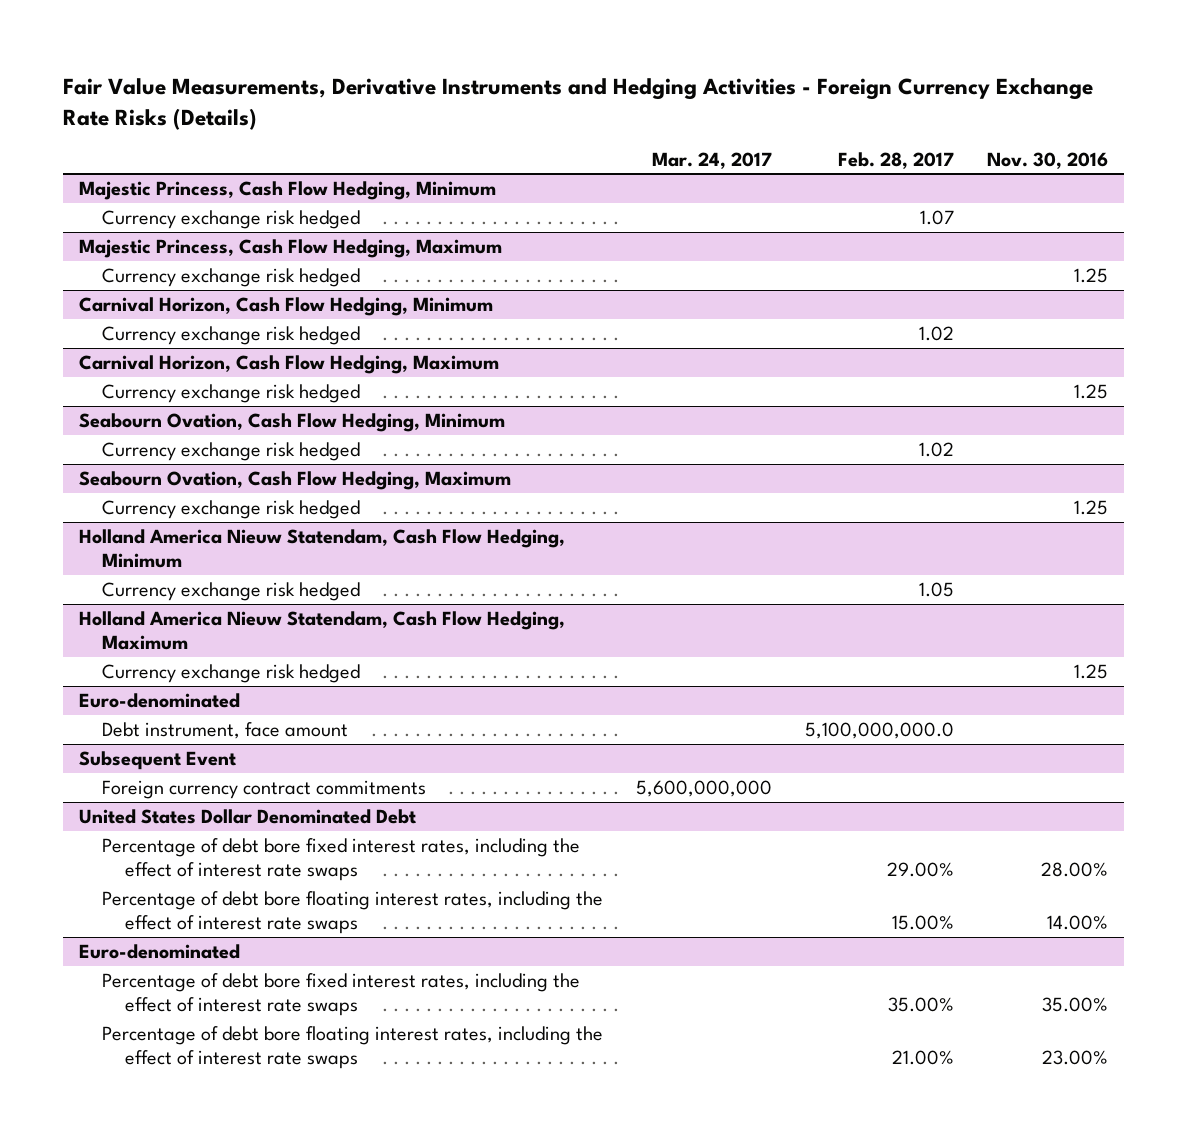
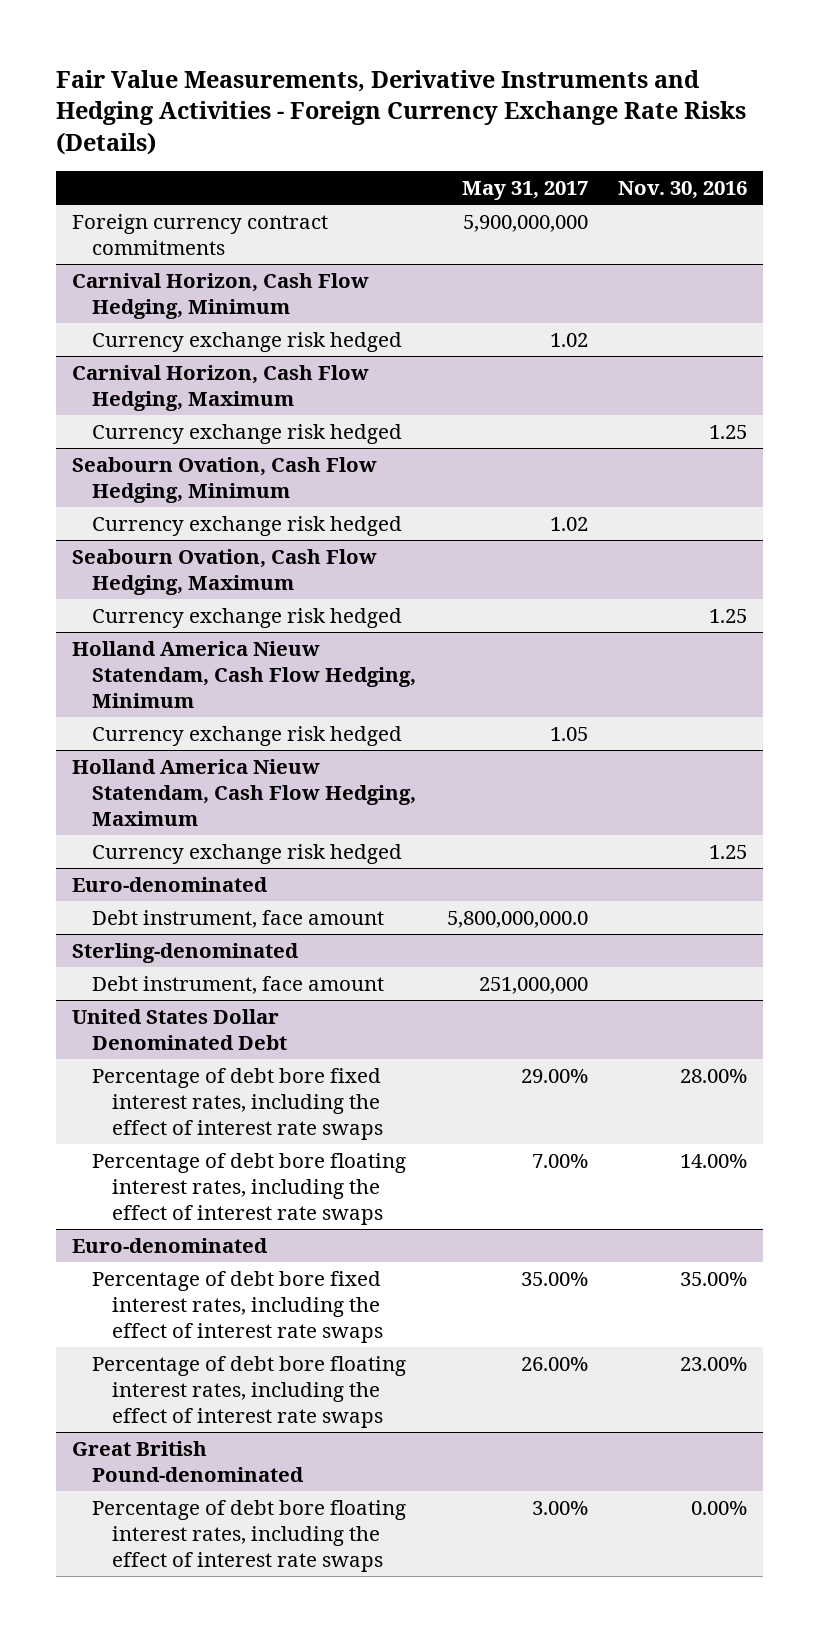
[651,151,772,169] Mar. 24, 2017 -> none
[837,151,954,169] Feb. 28, 2017 -> none
none -> [461,181,588,201] May 31, 2017
[79,180,497,200] Majestic Princess, Cash Flow Hedging, Minimum -> none
[102,209,361,229] Currency exchange risk hedged -> none
[79,238,503,258] Majestic Princess, Cash Flow Hedging, Maximum -> none
[102,267,361,287] Currency exchange risk hedged -> none
none -> [71,213,328,255] Foreign currency contract commitments
[79,750,237,770] Subsequent Event -> none
[102,779,427,799] Foreign currency contract commitments -> none
none -> [71,942,299,963] Sterling-denominated
none -> [91,975,384,994] Debt instrument, face amount
none -> [71,1440,304,1482] Great British Pound-denominated
none -> [91,1499,406,1572] Percentage of debt bore floating interest rates, including the effect of interest rate swaps

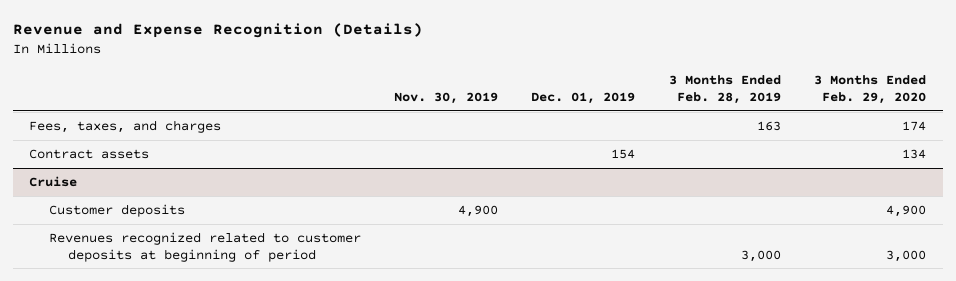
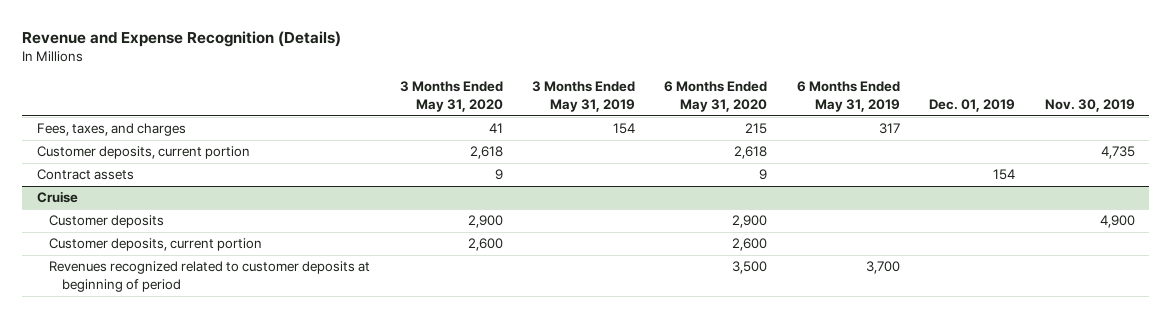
[668,75,781,105] 3 Months Ended Feb. 28, 2019 -> none
[814,75,927,105] 3 Months Ended Feb. 29, 2020 -> none
none -> [399,81,503,112] 3 Months Ended May 31, 2020
none -> [532,81,636,112] 3 Months Ended May 31, 2019
none -> [664,81,768,112] 6 Months Ended May 31, 2020
none -> [796,81,900,112] 6 Months Ended May 31, 2019
none -> [36,146,250,160] Customer deposits, current portion
none -> [49,238,263,252] Customer deposits, current portion

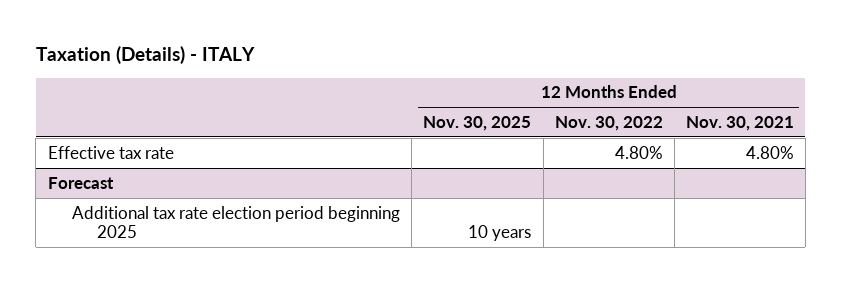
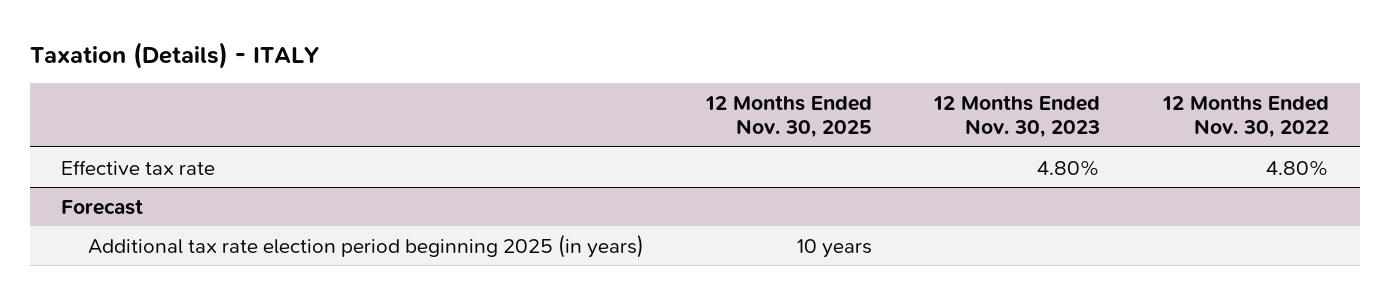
[685,116,794,132] Nov. 30, 2021 -> none
none -> [933,94,1101,139] 12 Months Ended Nov. 30, 2023
[72,205,401,239] Additional tax rate election period beginning 2025 -> [87,233,644,258] Additional tax rate election period beginning 2025 (in years)

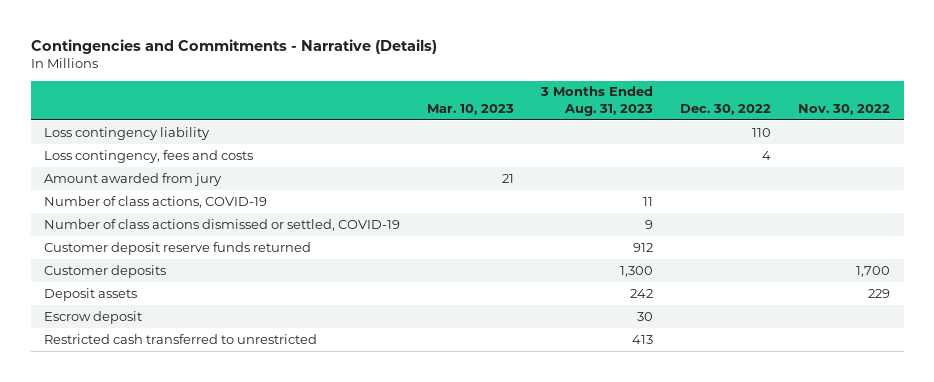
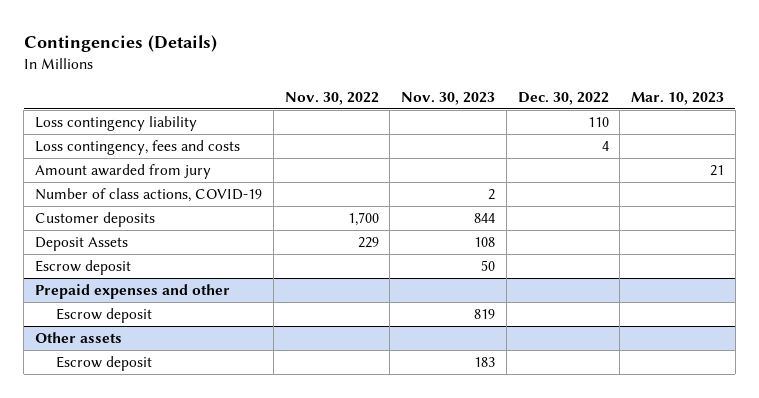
[30,38,437,54] Contingencies and Commitments - Narrative (Details) -> [23,35,217,53] Contingencies (Details)
[540,86,654,116] 3 Months Ended Aug. 31, 2023 -> none
none -> [401,91,496,105] Nov. 30, 2023
[44,218,401,231] Number of class actions dismissed or settled, COVID-19 -> none
[44,241,312,255] Customer deposit reserve funds returned -> none
[44,287,138,301] Deposit assets -> [35,237,129,252] Deposit Assets
[44,333,318,344] Restricted cash transferred to unrestricted -> none
none -> [35,284,231,300] Prepaid expenses and other
none -> [56,308,153,324] Escrow deposit
none -> [35,332,123,344] Other assets
none -> [56,356,153,372] Escrow deposit

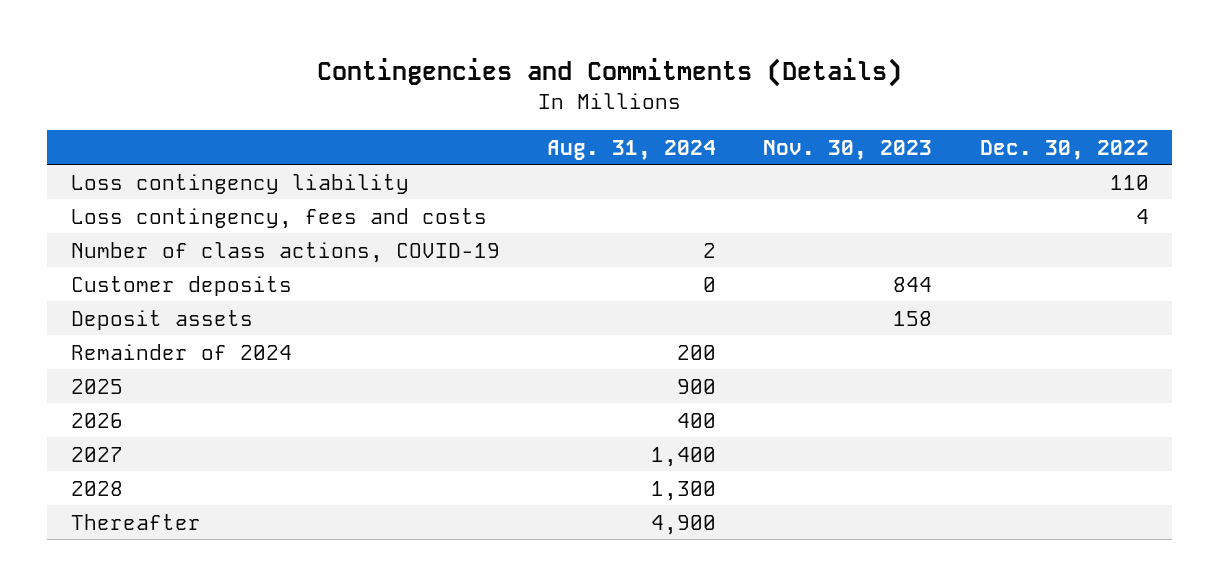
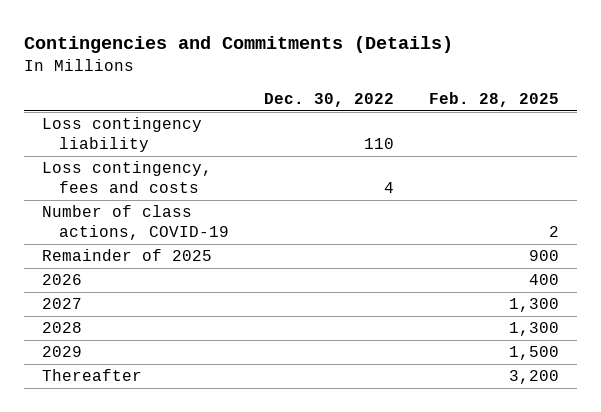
[547,139,717,160] Aug. 31, 2024 -> none
[763,139,933,160] Nov. 30, 2023 -> none
none -> [429,91,560,107] Feb. 28, 2025
[70,275,292,296] Customer deposits -> none
[70,309,253,330] Deposit assets -> none
[70,378,123,394] 2025 -> none
[70,343,292,360] Remainder of 2024 -> [42,249,213,262] Remainder of 2025
none -> [42,346,83,358] 2029

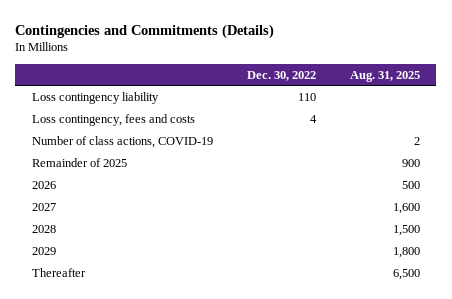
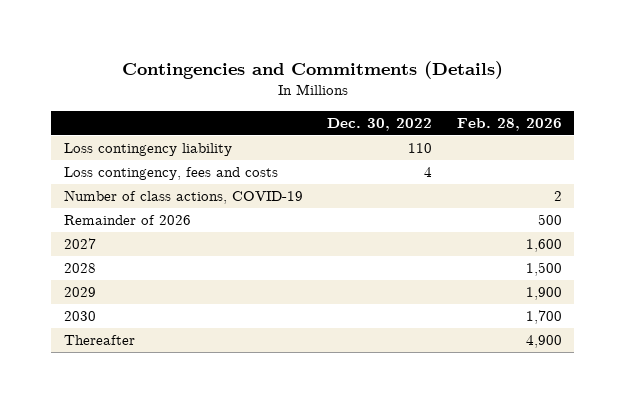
[349,70,420,82] Aug. 31, 2025 -> none
none -> [456,117,562,131] Feb. 28, 2026
[32,180,57,189] 2026 -> none
[32,157,128,167] Remainder of 2025 -> [63,215,191,226] Remainder of 2026
none -> [63,311,96,322] 2030

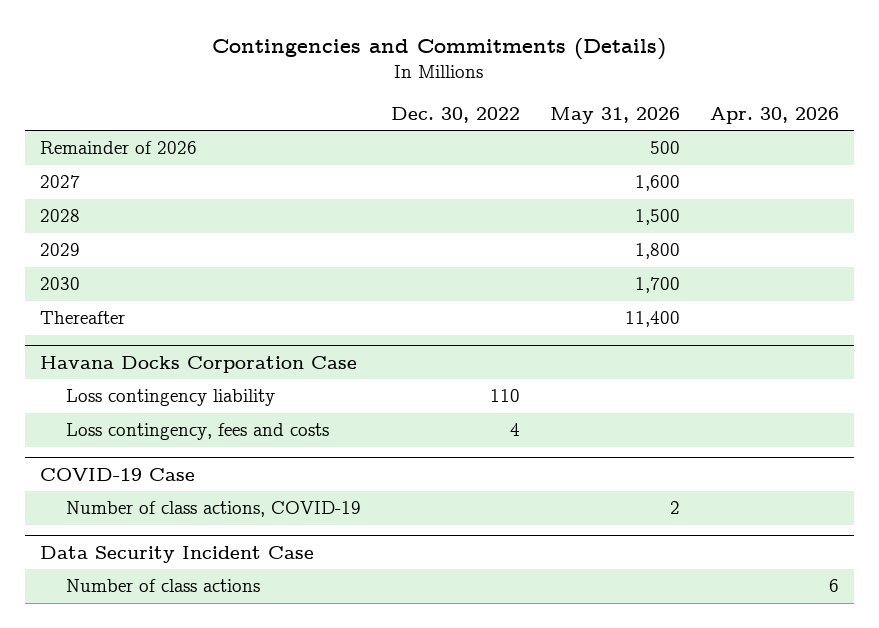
[456,117,562,131] Feb. 28, 2026 -> none
none -> [549,106,680,124] May 31, 2026
none -> [710,106,840,124] Apr. 30, 2026
[63,143,232,157] Loss contingency liability -> none
[63,167,278,181] Loss contingency, fees and costs -> none
[63,190,303,205] Number of class actions, COVID-19 -> none
none -> [39,355,357,373] Havana Docks Corporation Case
none -> [65,389,275,407] Loss contingency liability
none -> [65,423,329,441] Loss contingency, fees and costs
none -> [39,467,195,481] COVID-19 Case
none -> [65,501,361,518] Number of class actions, COVID-19
none -> [39,545,314,563] Data Security Incident Case
none -> [65,579,260,593] Number of class actions

